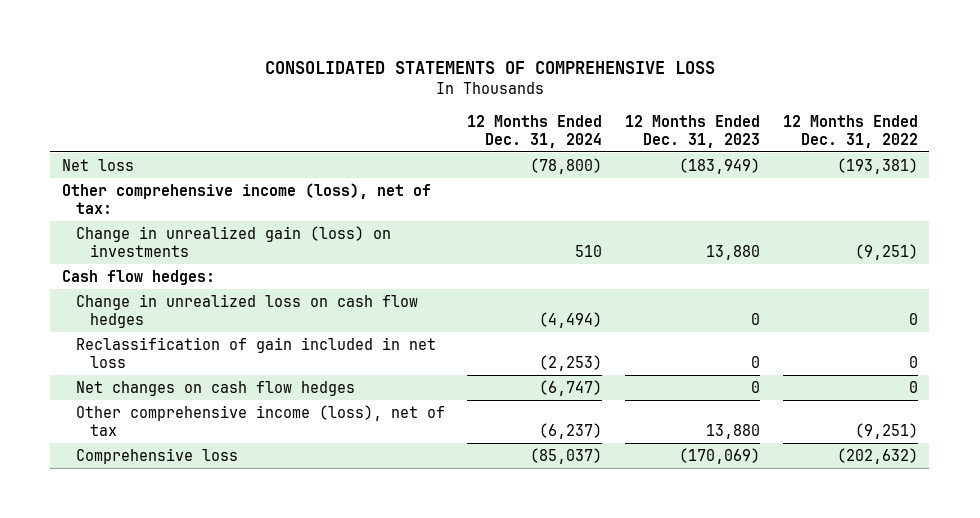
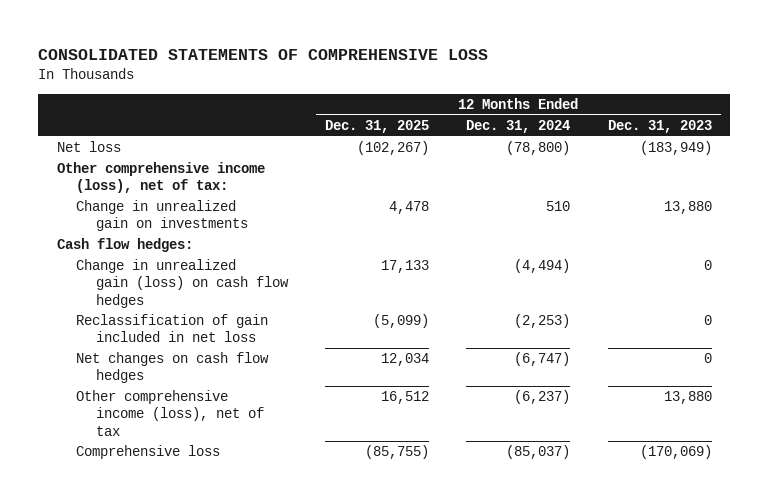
[783,114,919,148] 12 Months Ended Dec. 31, 2022 -> none
none -> [325,119,430,133] Dec. 31, 2025
[75,225,391,258] Change in unrealized gain (loss) on investments -> [76,200,248,232] Change in unrealized gain on investments
[75,293,418,329] Change in unrealized loss on cash flow hedges -> [76,259,289,308] Change in unrealized gain (loss) on cash flow hedges

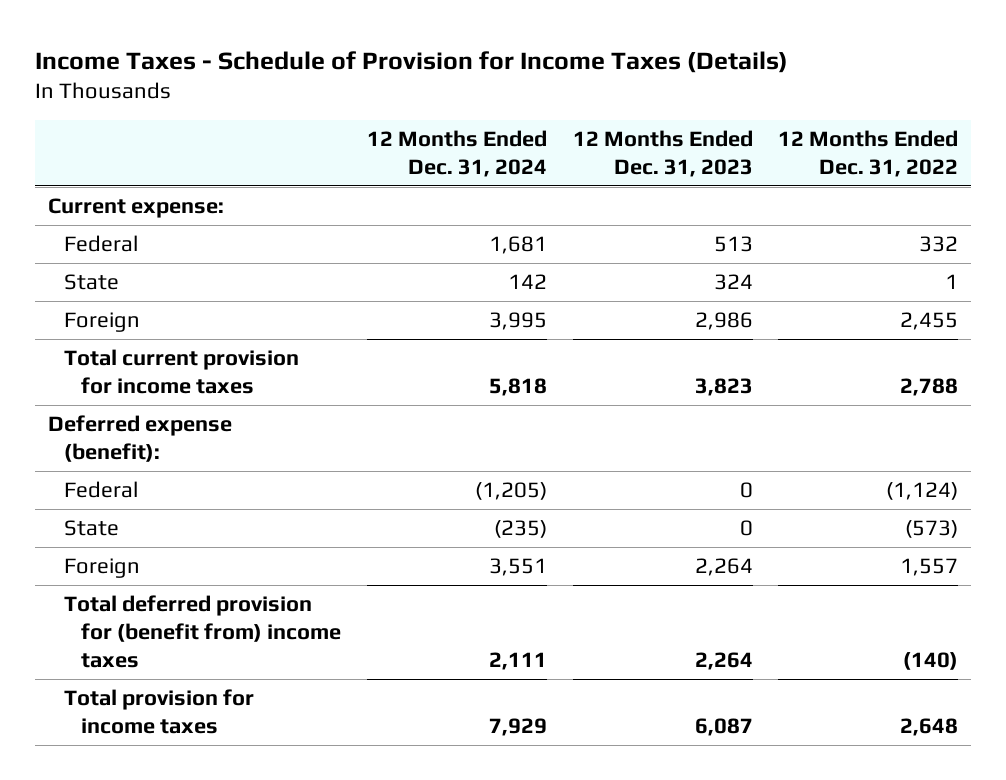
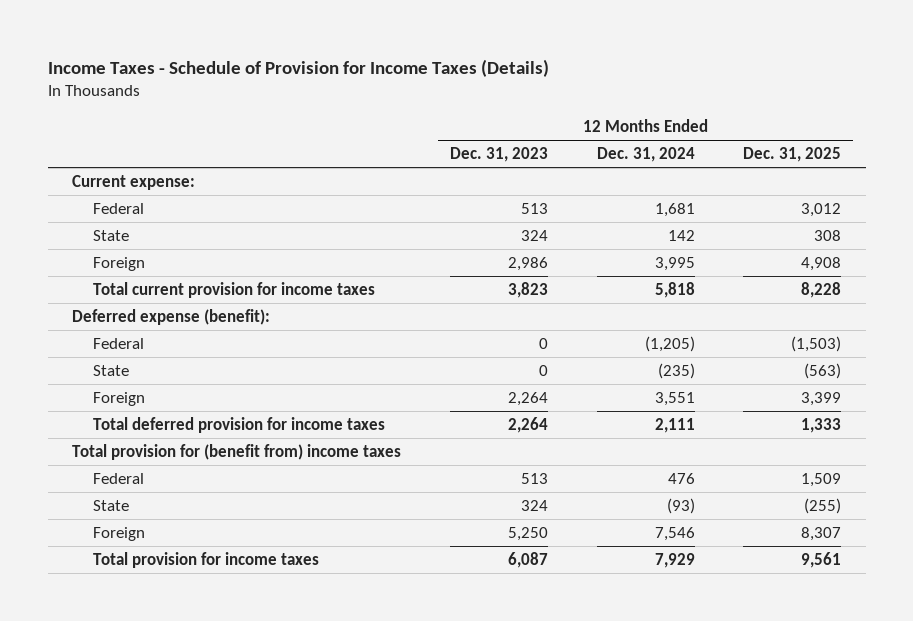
[778,129,959,178] 12 Months Ended Dec. 31, 2022 -> none
none -> [743,147,842,163] Dec. 31, 2025
[64,594,341,669] Total deferred provision for (benefit from) income taxes -> [92,417,385,434] Total deferred provision for income taxes
none -> [72,444,402,461] Total provision for (benefit from) income taxes
none -> [92,473,144,485] Federal
none -> [92,500,129,512] State
none -> [92,527,145,542] Foreign

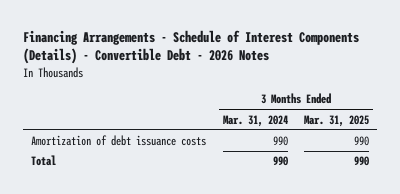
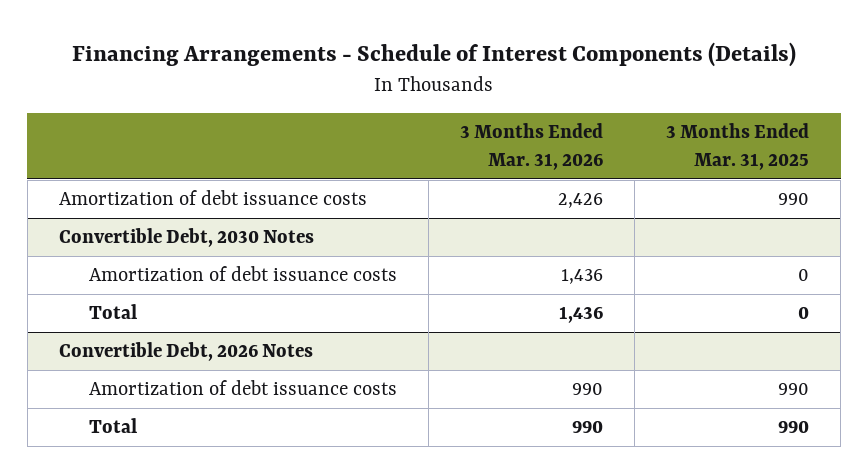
[23,29,360,65] Financing Arrangements - Schedule of Interest Components (Details) - Convertible Debt - 2026 Notes -> [71,42,796,68] Financing Arrangements - Schedule of Interest Components (Details)
[222,114,288,127] Mar. 31, 2024 -> none
none -> [459,123,603,171] 3 Months Ended Mar. 31, 2026
none -> [58,228,314,248] Convertible Debt, 2030 Notes
none -> [88,266,397,282] Amortization of debt issuance costs
none -> [88,304,137,320] Total
none -> [58,342,313,362] Convertible Debt, 2026 Notes
none -> [88,380,397,396] Amortization of debt issuance costs

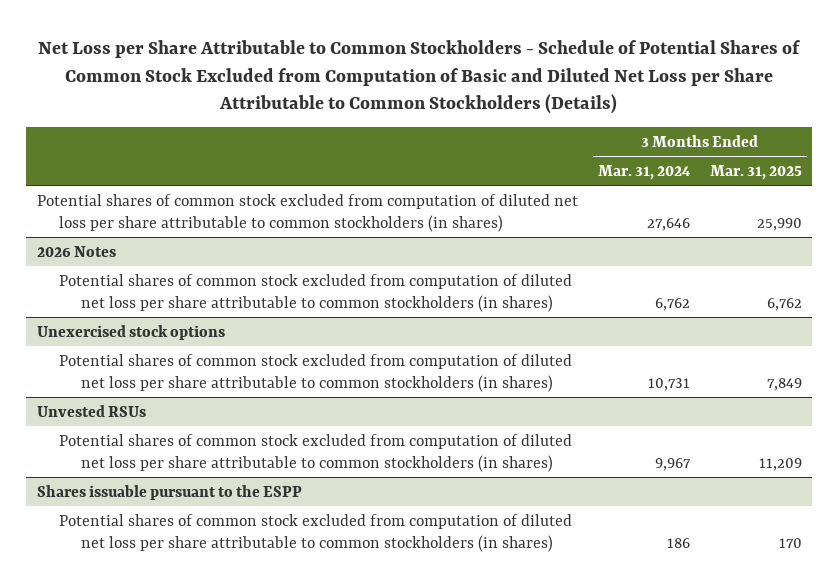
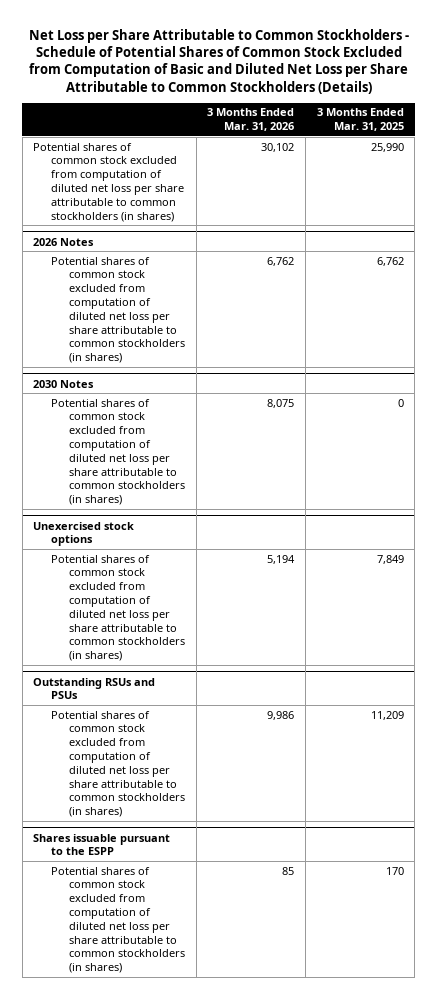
[597,164,691,180] Mar. 31, 2024 -> none
none -> [207,108,295,132] 3 Months Ended Mar. 31, 2026
none -> [33,379,95,388] 2030 Notes
none -> [51,398,186,506] Potential shares of common stock excluded from computation of diluted net loss per share attributable to common stockholders (in shares)
[36,404,146,417] Unvested RSUs -> none
none -> [33,677,156,700] Outstanding RSUs and PSUs

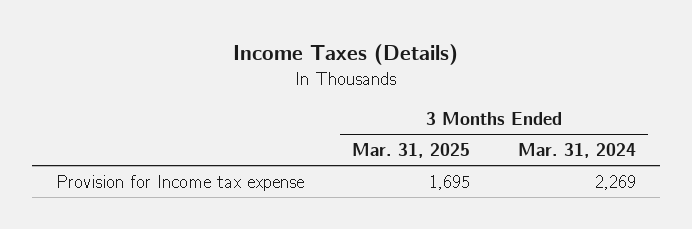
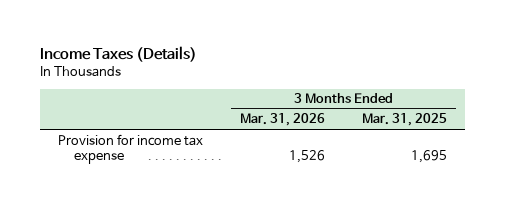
[517,142,636,158] Mar. 31, 2024 -> none
none -> [240,113,326,127] Mar. 31, 2026
[56,174,305,191] Provision for Income tax expense -> [58,133,204,164] Provision for income tax expense

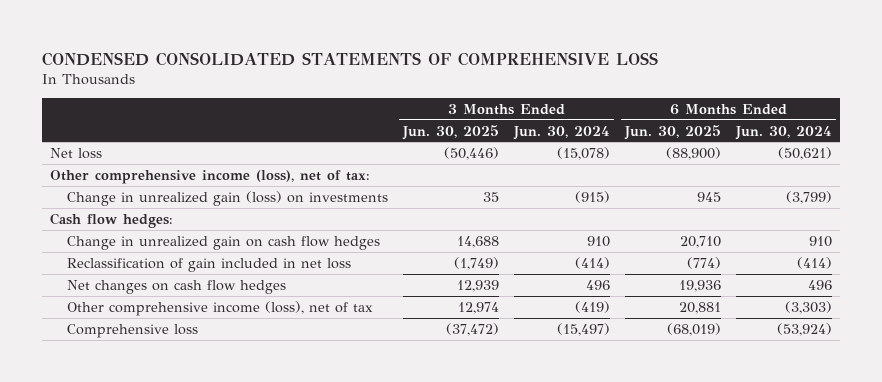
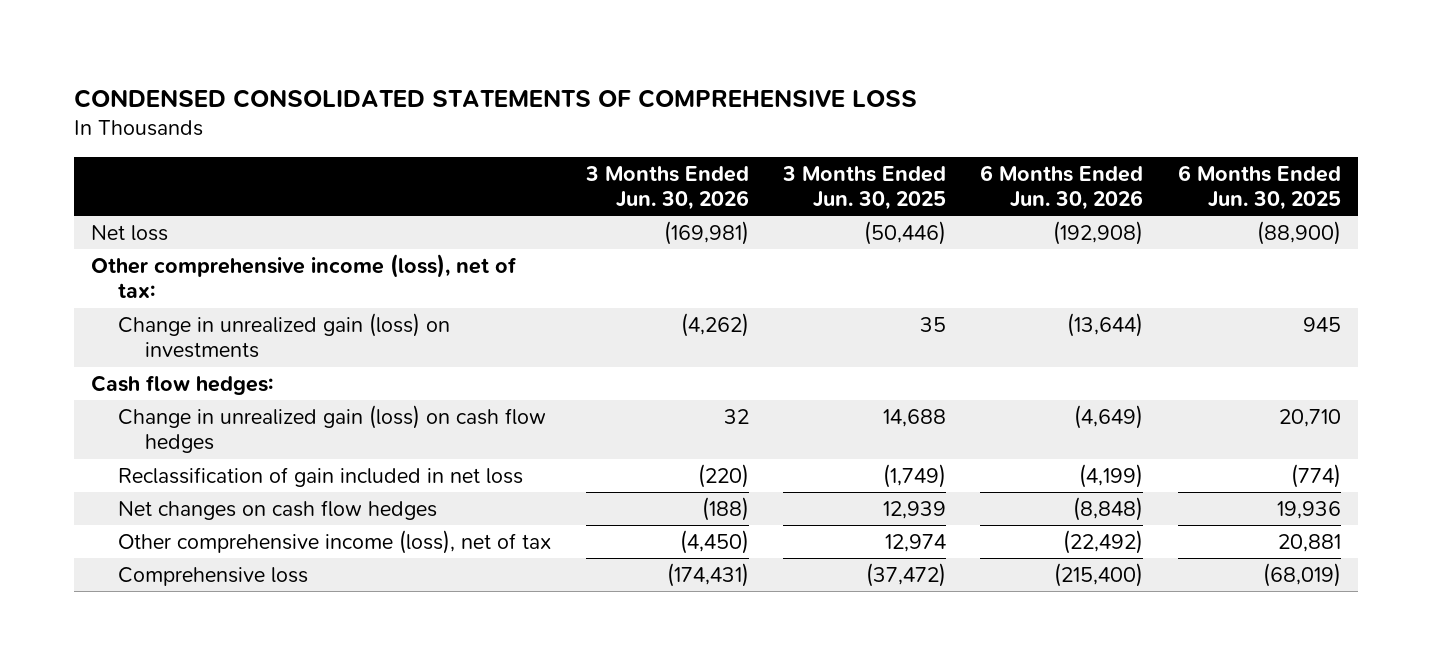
[513,125,611,140] Jun. 30, 2024 -> none
[735,125,833,140] Jun. 30, 2024 -> none
none -> [584,165,749,210] 3 Months Ended Jun. 30, 2026
none -> [980,164,1144,210] 6 Months Ended Jun. 30, 2026
[67,235,381,250] Change in unrealized gain on cash flow hedges -> [118,404,547,454] Change in unrealized gain (loss) on cash flow hedges

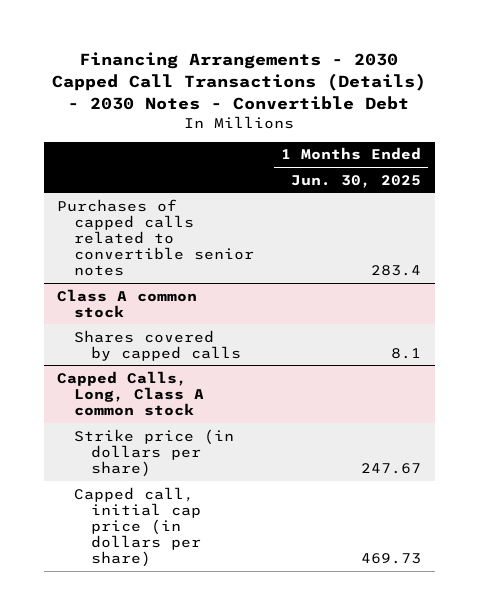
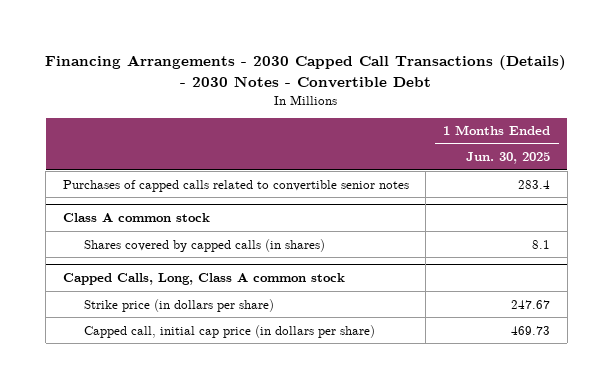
[73,329,241,361] Shares covered by capped calls -> [83,238,325,252] Shares covered by capped calls (in shares)

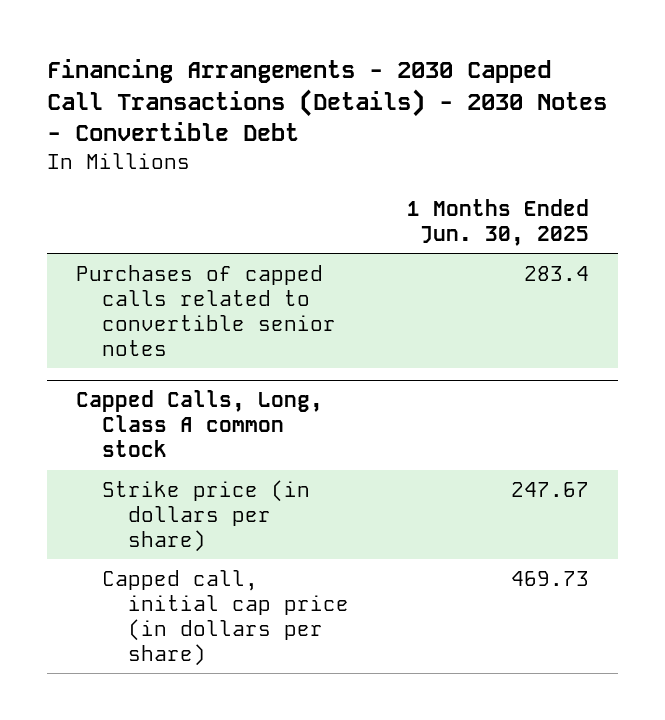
[62,213,210,223] Class A common stock -> none
[83,238,325,252] Shares covered by capped calls (in shares) -> none

